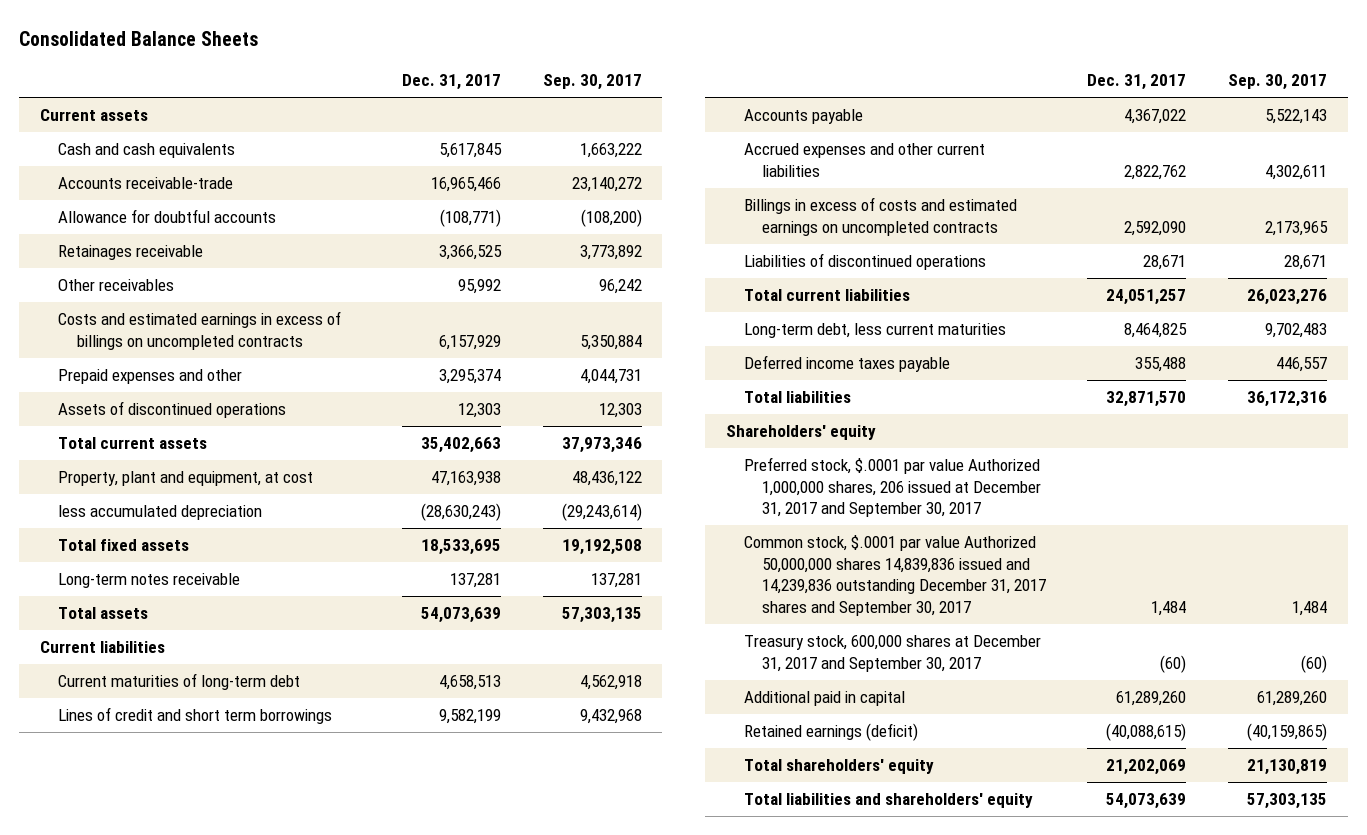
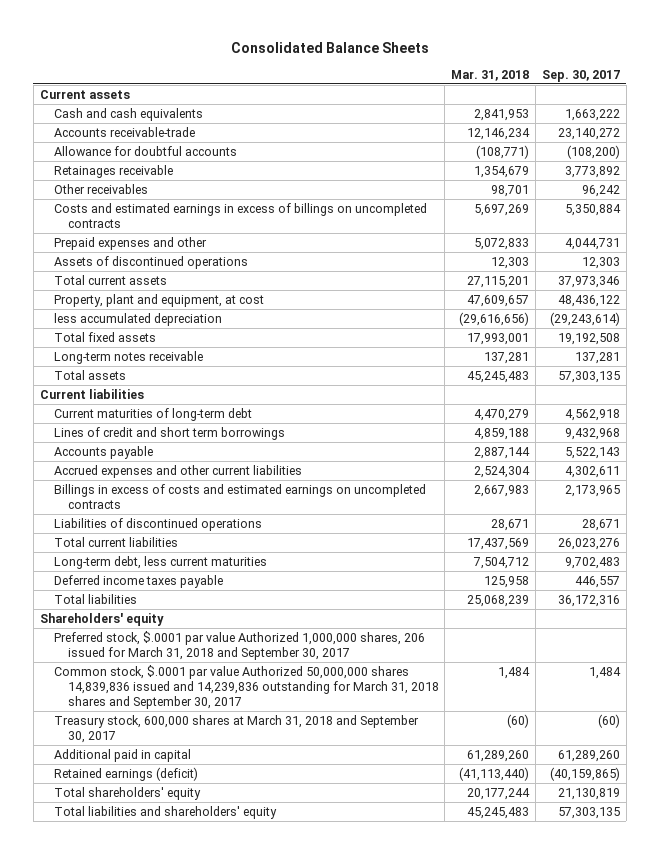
[402,74,502,91] Dec. 31, 2017 -> none
none -> [451,69,530,81] Mar. 31, 2018
[743,457,1041,518] Preferred stock, $.0001 par value Authorized 1,000,000 shares, 206 issued at December 31, 2017 and September 30, 2017 -> [53,630,425,660] Preferred stock, $.0001 par value Authorized 1,000,000 shares, 206 issued for March 31, 2018 and September 30, 2017
[743,535,1046,616] Common stock, $.0001 par value Authorized 50,000,000 shares 14,839,836 issued and 14,239,836 outstanding December 31, 2017 shares and September 30, 2017 -> [53,664,439,709] Common stock, $.0001 par value Authorized 50,000,000 shares 14,839,836 issued and 14,239,836 outstanding for March 31, 2018 shares and September 30, 2017
[743,635,1041,672] Treasury stock, 600,000 shares at December 31, 2017 and September 30, 2017 -> [53,714,419,743] Treasury stock, 600,000 shares at March 31, 2018 and September 30, 2017

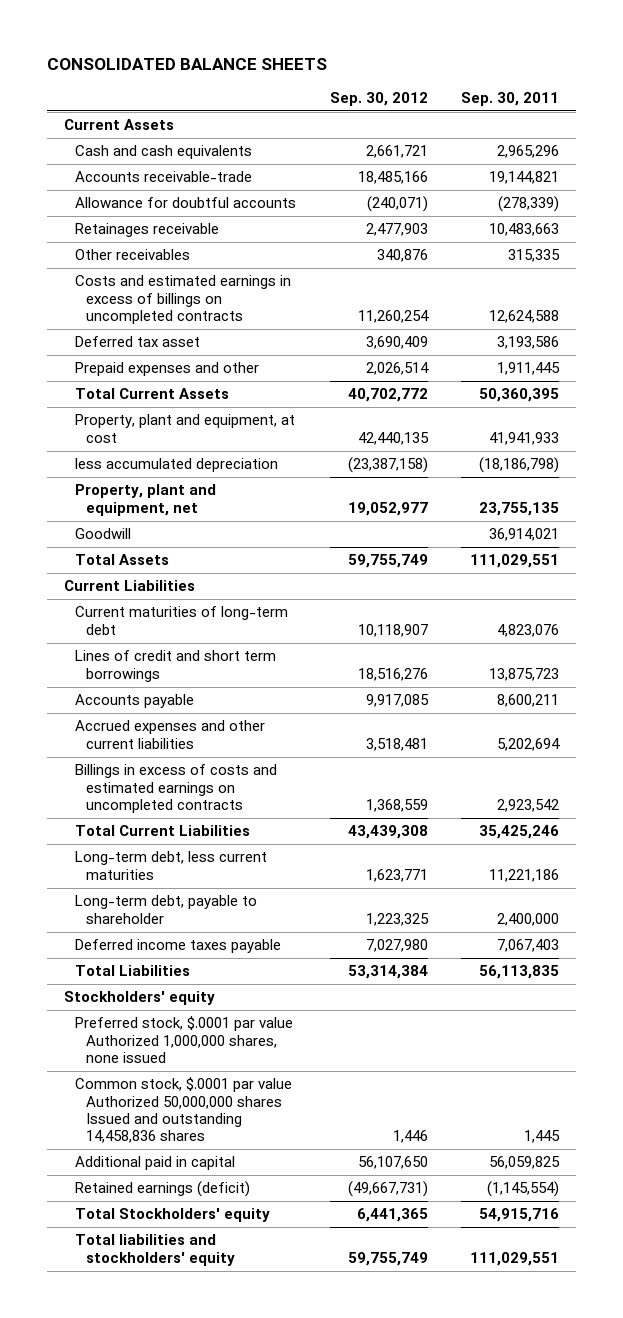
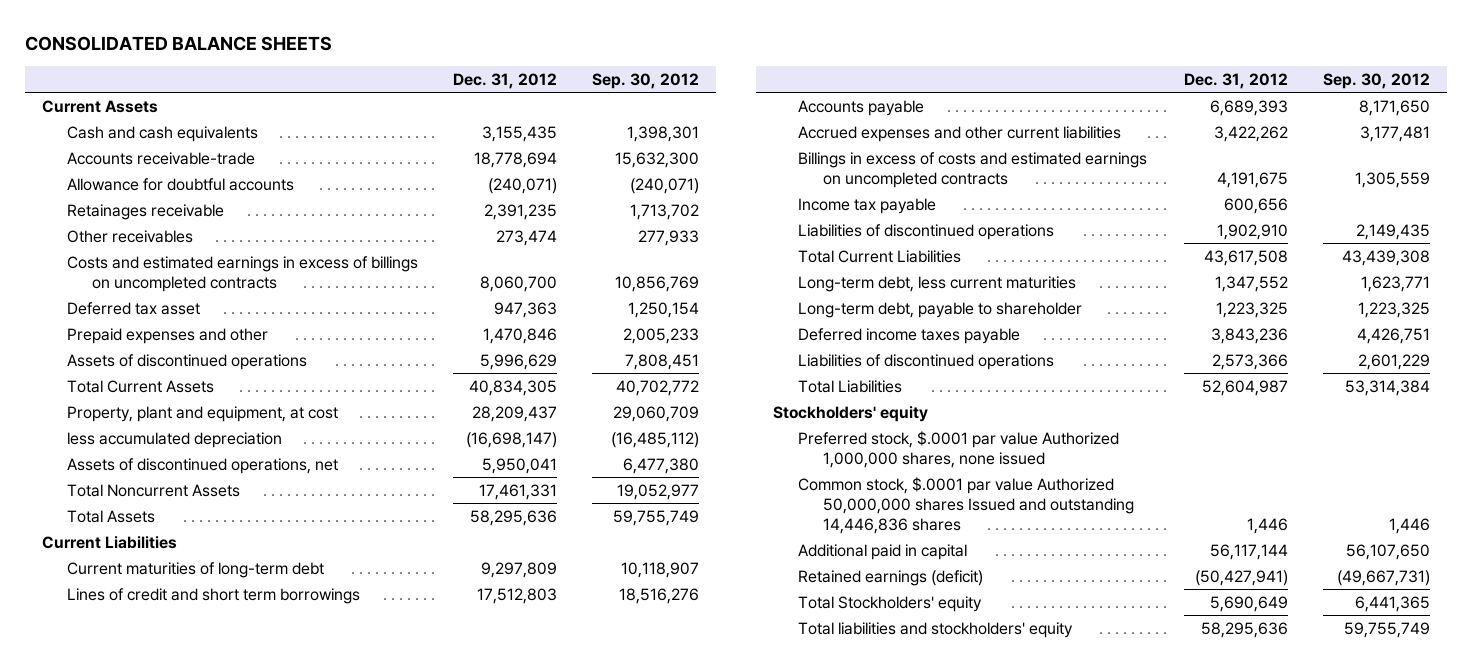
[461,91,560,106] Sep. 30, 2011 -> none
none -> [452,72,557,89] Dec. 31, 2012
[365,145,428,159] 2,661,721 -> [626,125,699,142] 1,398,301
[357,171,428,185] 18,485,166 -> [614,151,699,168] 15,632,300
[365,223,428,237] 2,477,903 -> [629,203,699,220] 1,713,702
[376,249,428,263] 340,876 -> [637,229,699,246] 277,933
[357,310,429,324] 11,260,254 -> [614,275,699,292] 10,856,769
[365,336,428,350] 3,690,409 -> [627,301,699,318] 1,250,154
[365,362,429,376] 2,026,514 -> [622,327,699,344] 2,005,233
none -> [67,353,308,370] Assets of discontinued operations
[74,528,131,540] Goodwill -> none
[357,431,429,445] 42,440,135 -> [612,405,699,422] 29,060,709
[347,457,428,474] (23,387,158) -> [610,431,699,448] (16,485,112)
none -> [67,457,339,474] Assets of discontinued operations, net
[74,484,216,516] Property, plant and equipment, net -> [67,483,241,497] Total Noncurrent Assets
[365,694,429,708] 9,917,085 -> [1358,99,1430,116] 8,171,650
[365,737,428,751] 3,518,481 -> [1359,125,1430,142] 3,177,481
[365,799,428,813] 1,368,559 -> [1354,171,1430,188] 1,305,559
none -> [798,197,937,214] Income tax payable
none -> [798,223,1055,240] Liabilities of discontinued operations
[365,939,428,953] 7,027,980 -> [1356,327,1430,344] 4,426,751
none -> [798,353,1055,370] Liabilities of discontinued operations
[74,1077,292,1144] Common stock, $.0001 par value Authorized 50,000,000 shares Issued and outstanding 14,458,836 shares -> [798,476,1134,534] Common stock, $.0001 par value Authorized 50,000,000 shares Issued and outstanding 14,446,836 shares

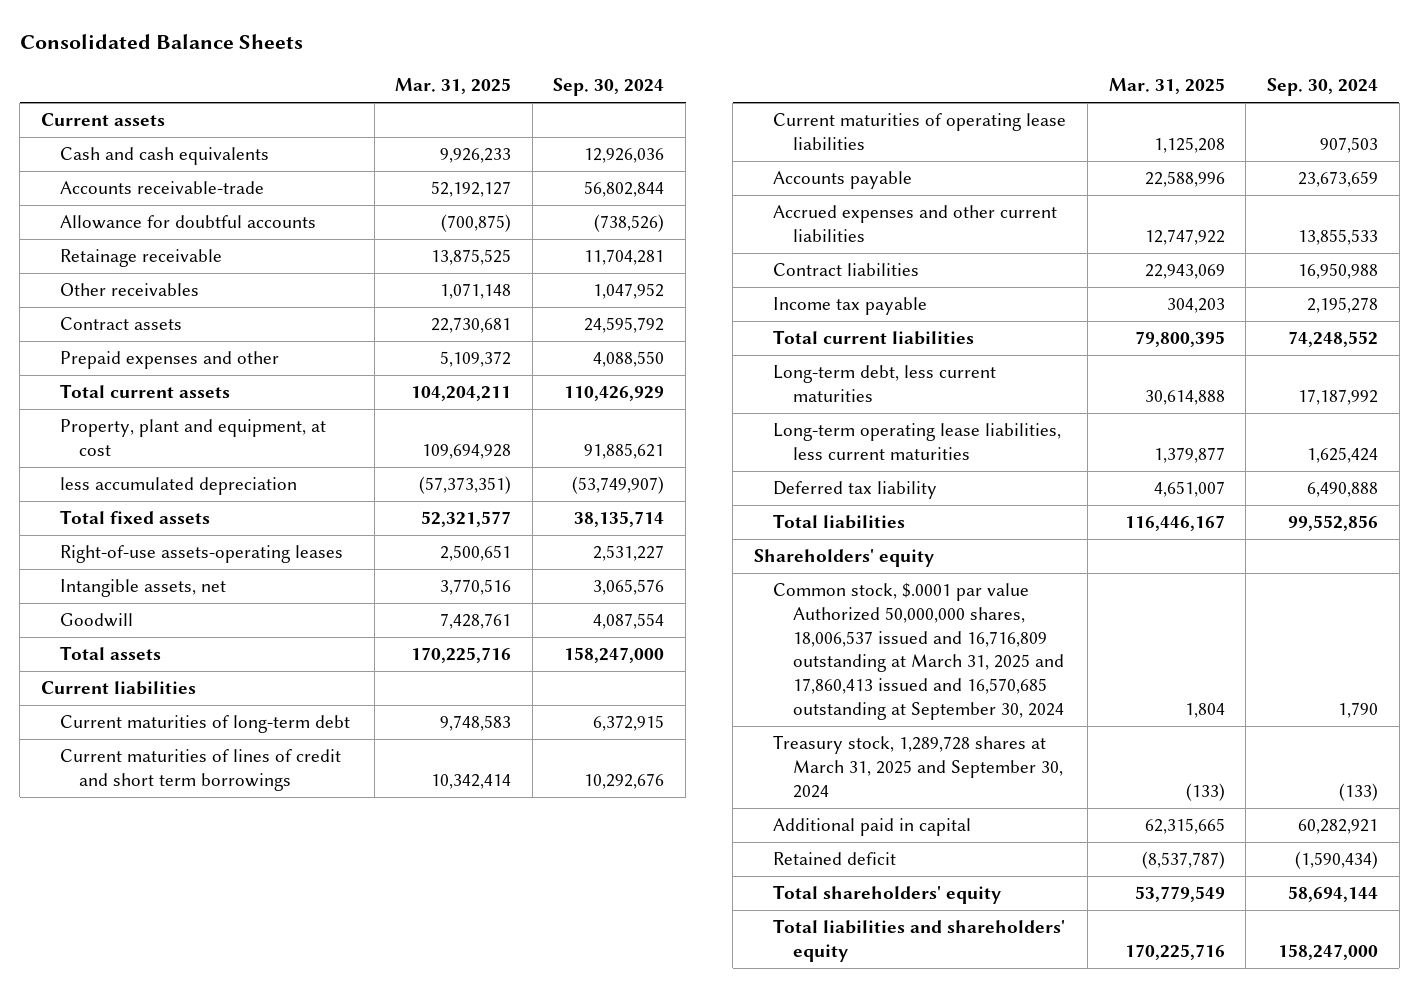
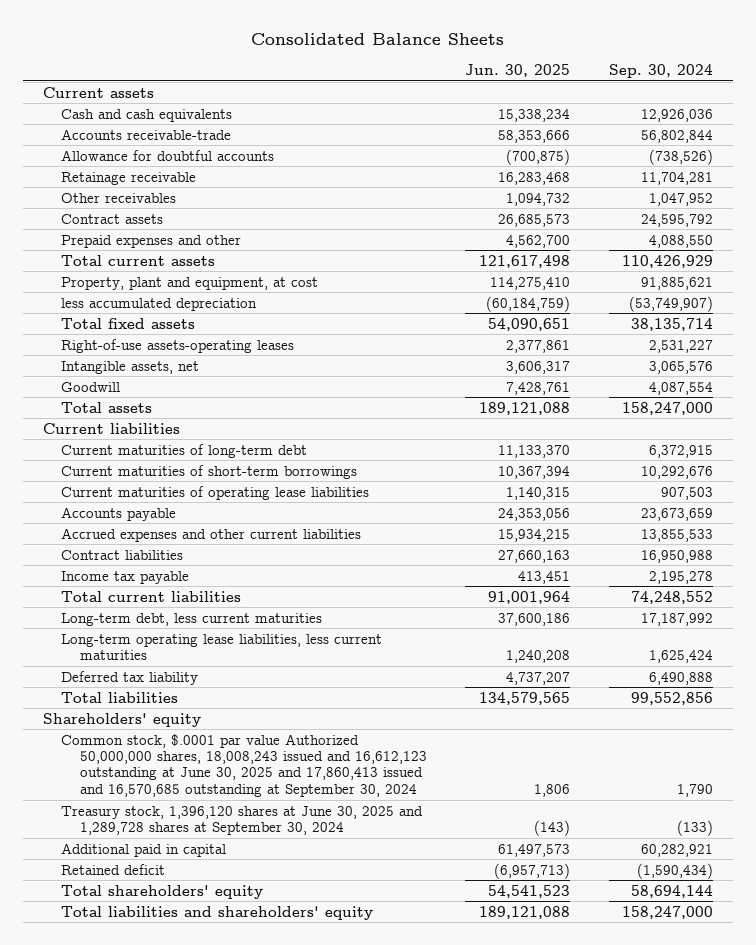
[395,78,512,95] Mar. 31, 2025 -> none
none -> [465,64,571,78] Jun. 30, 2025
[59,749,341,791] Current maturities of lines of credit and short term borrowings -> [61,464,358,479] Current maturities of short-term borrowings
[773,583,1064,720] Common stock, $.0001 par value Authorized 50,000,000 shares, 18,006,537 issued and 16,716,809 outstanding at March 31, 2025 and 17,860,413 issued and 16,570,685 outstanding at September 30, 2024 -> [61,733,427,797] Common stock, $.0001 par value Authorized 50,000,000 shares, 18,008,243 issued and 16,612,123 outstanding at June 30, 2025 and 17,860,413 issued and 16,570,685 outstanding at September 30, 2024
[773,735,1063,798] Treasury stock, 1,289,728 shares at March 31, 2025 and September 30, 2024 -> [61,805,424,835] Treasury stock, 1,396,120 shares at June 30, 2025 and 1,289,728 shares at September 30, 2024

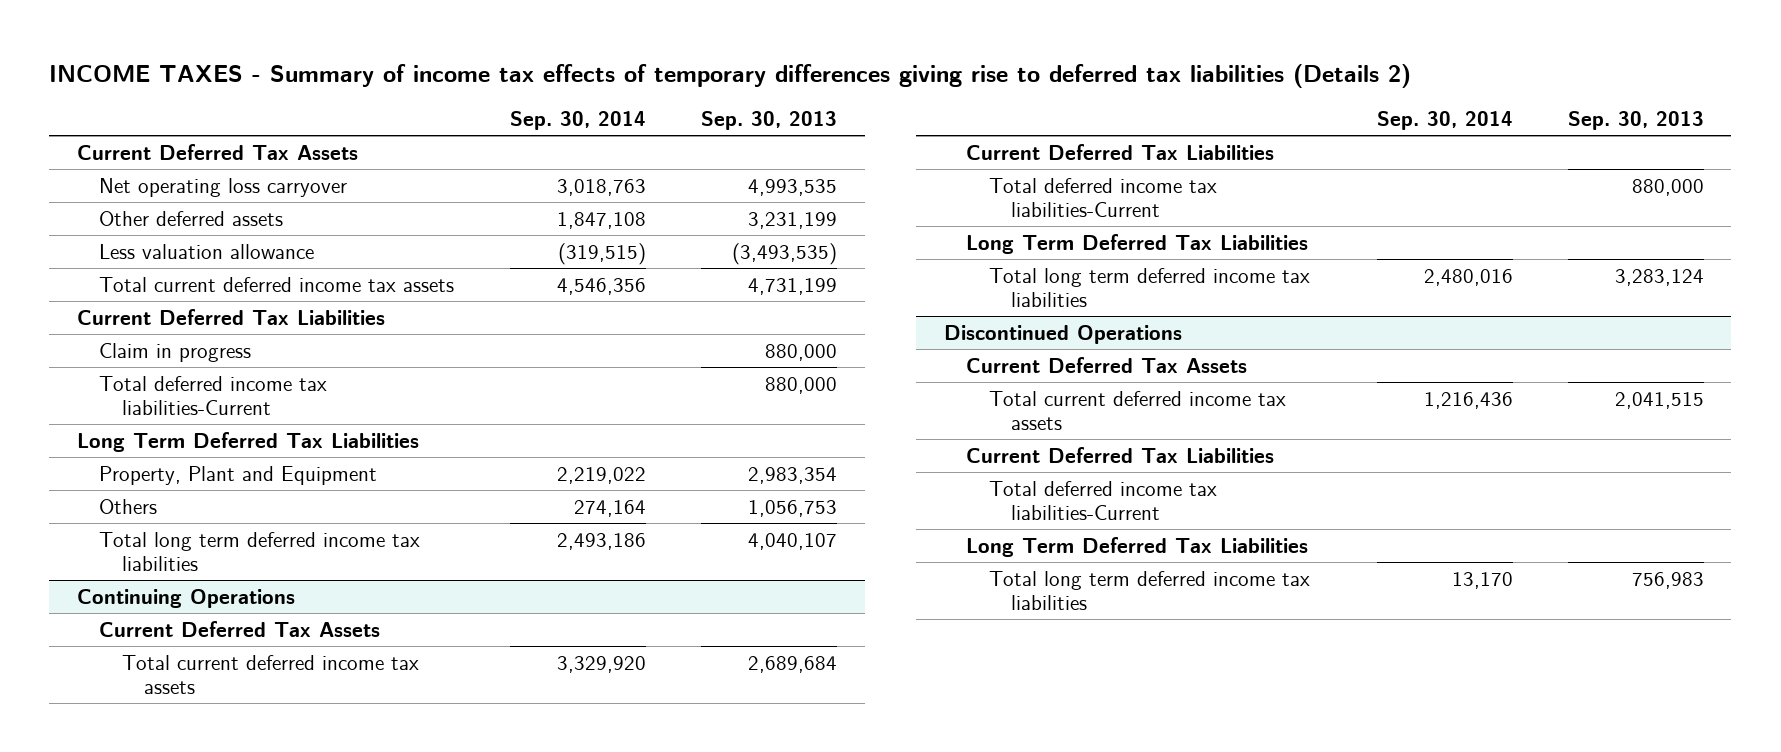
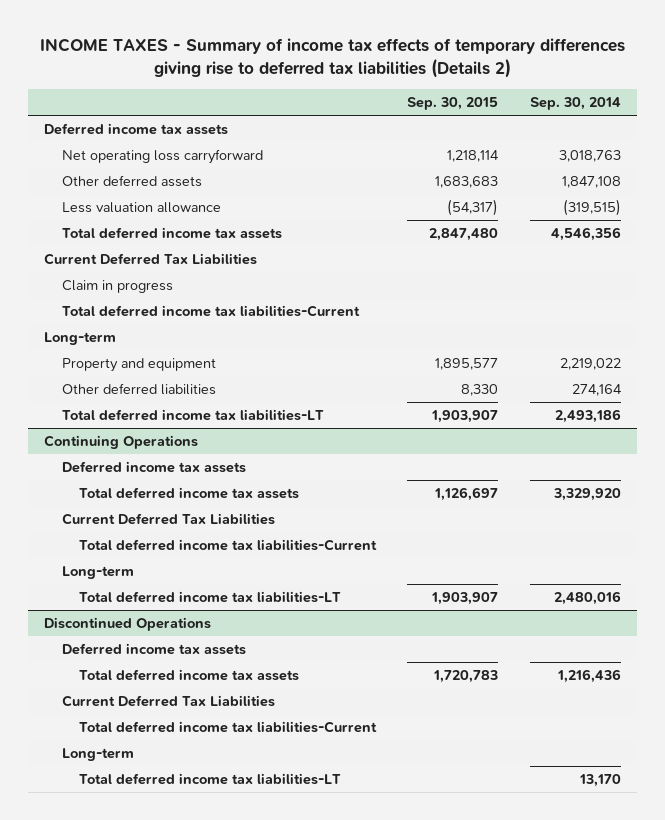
[700,110,837,130] Sep. 30, 2013 -> none
none -> [407,97,499,111] Sep. 30, 2015
[77,143,359,160] Current Deferred Tax Assets -> [44,123,229,136] Deferred income tax assets
[99,177,348,197] Net operating loss carryover -> [61,149,263,165] Net operating loss carryforward
[99,276,455,292] Total current deferred income tax assets -> [61,227,282,240] Total deferred income tax assets
[77,431,420,452] Long Term Deferred Tax Liabilities -> [44,332,117,346] Long-term
[99,465,378,485] Property, Plant and Equipment -> [61,358,216,373] Property and equipment
[99,498,158,514] Others -> [61,383,216,396] Other deferred liabilities
[99,531,421,572] Total long term deferred income tax liabilities -> [61,409,324,422] Total deferred income tax liabilities-LT
[99,620,381,637] Current Deferred Tax Assets -> [61,461,246,474] Deferred income tax assets
[121,654,419,695] Total current deferred income tax assets -> [78,487,299,500] Total deferred income tax assets
[966,233,1309,254] Long Term Deferred Tax Liabilities -> [61,566,134,580] Long-term
[988,267,1310,308] Total long term deferred income tax liabilities -> [78,591,341,604] Total deferred income tax liabilities-LT
[966,356,1248,373] Current Deferred Tax Assets -> [61,643,246,656] Deferred income tax assets
[988,390,1286,431] Total current deferred income tax assets -> [78,669,299,682] Total deferred income tax assets
[966,536,1309,557] Long Term Deferred Tax Liabilities -> [61,748,134,762] Long-term
[988,570,1310,611] Total long term deferred income tax liabilities -> [78,773,341,786] Total deferred income tax liabilities-LT

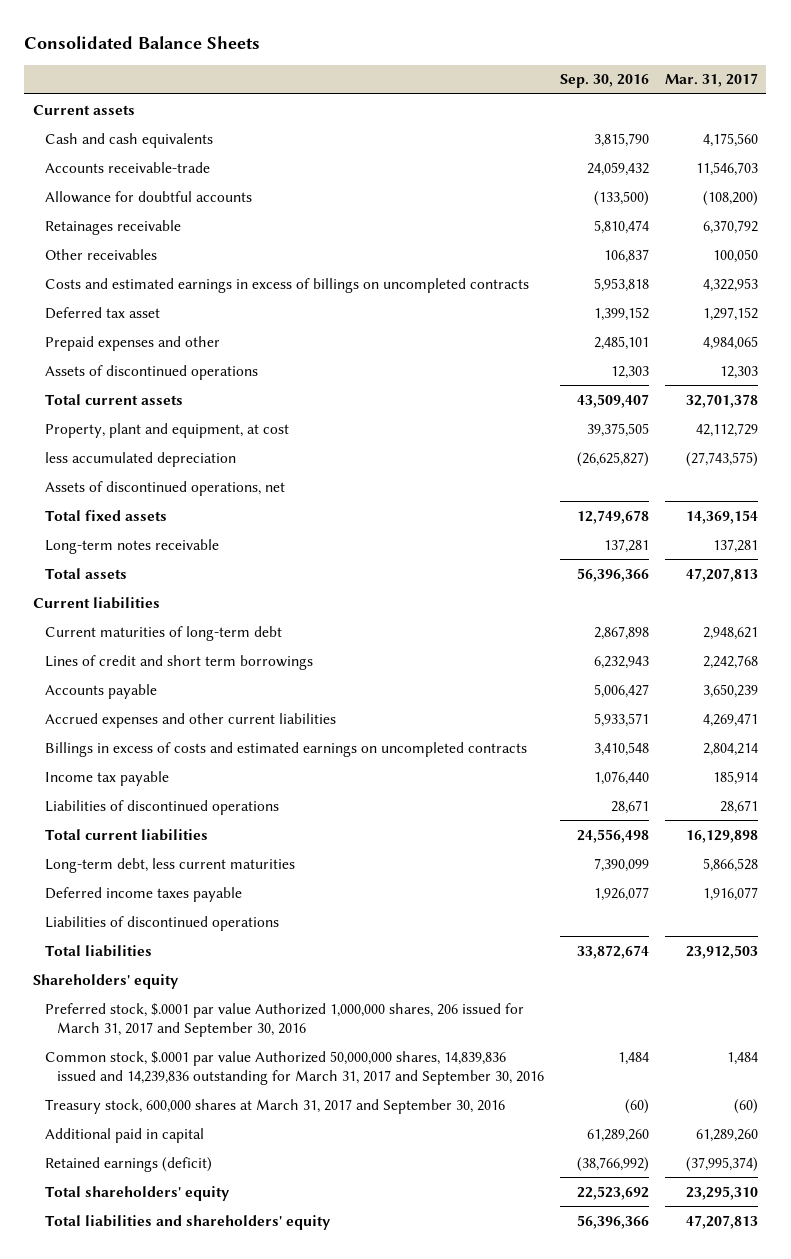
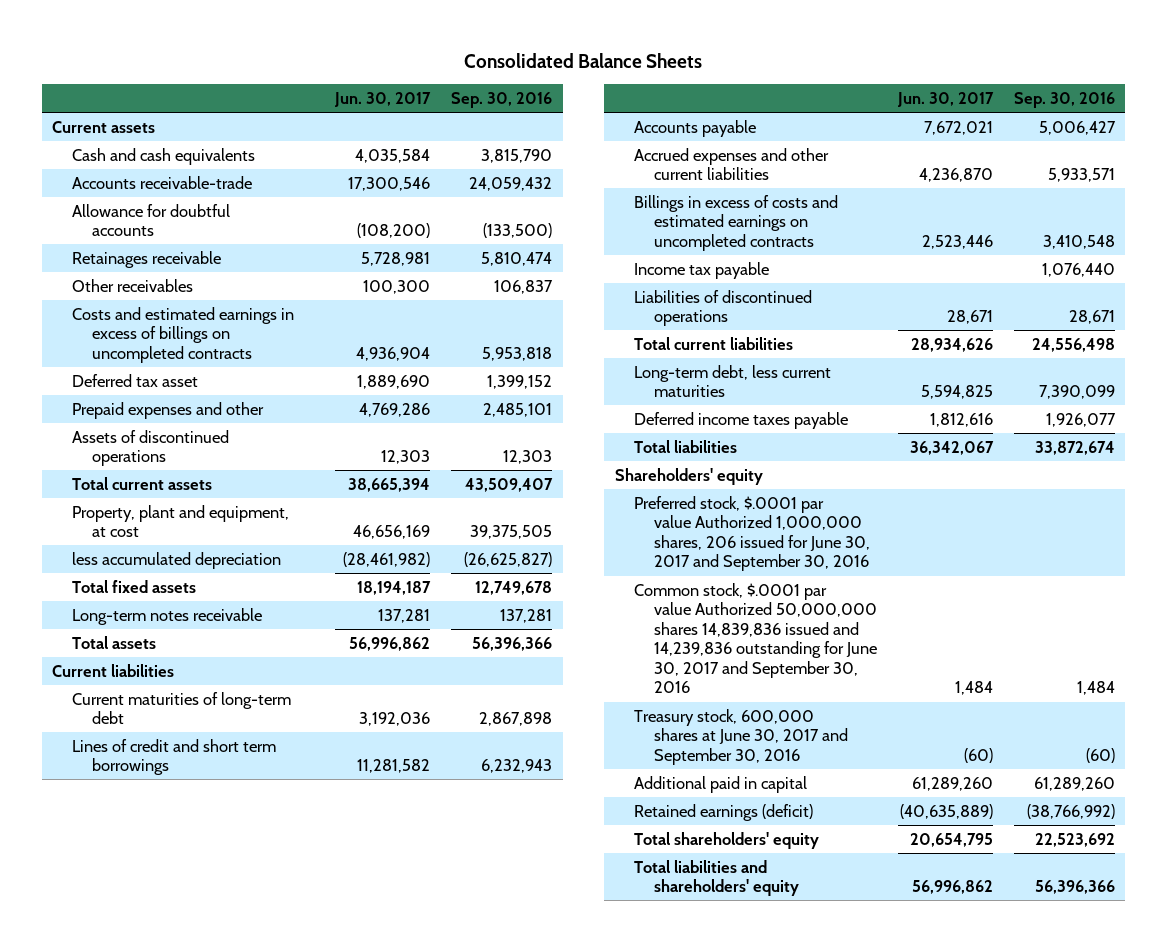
[665,73,759,88] Mar. 31, 2017 -> none
none -> [334,92,432,108] Jun. 30, 2017
[44,480,285,496] Assets of discontinued operations, net -> none
[44,915,279,931] Liabilities of discontinued operations -> none
[44,1002,524,1037] Preferred stock, $.0001 par value Authorized 1,000,000 shares, 206 issued for March 31, 2017 and September 30, 2016 -> [634,495,870,572] Preferred stock, $.0001 par value Authorized 1,000,000 shares, 206 issued for June 30, 2017 and September 30, 2016
[44,1050,545,1085] Common stock, $.0001 par value Authorized 50,000,000 shares, 14,839,836 issued and 14,239,836 outstanding for March 31, 2017 and September 30, 2016 -> [634,582,877,694] Common stock, $.0001 par value Authorized 50,000,000 shares 14,839,836 issued and 14,239,836 outstanding for June 30, 2017 and September 30, 2016
[44,1098,505,1114] Treasury stock, 600,000 shares at March 31, 2017 and September 30, 2016 -> [634,708,848,765] Treasury stock, 600,000 shares at June 30, 2017 and September 30, 2016

